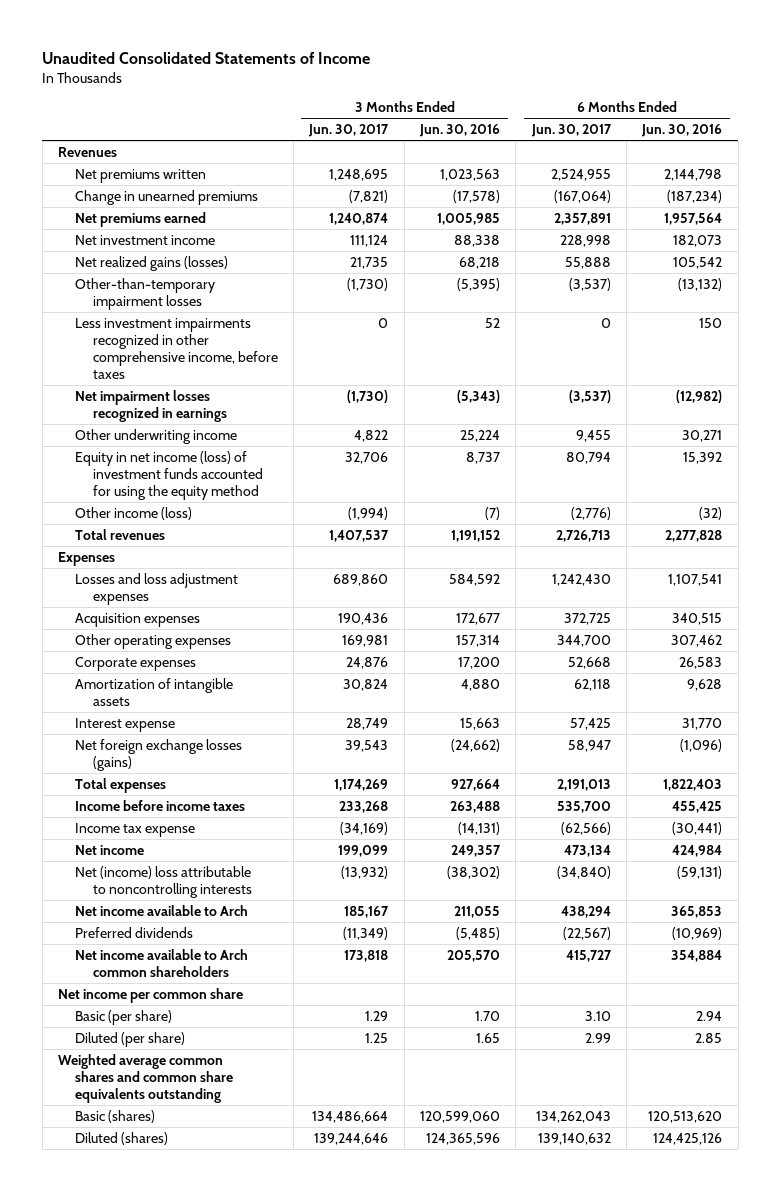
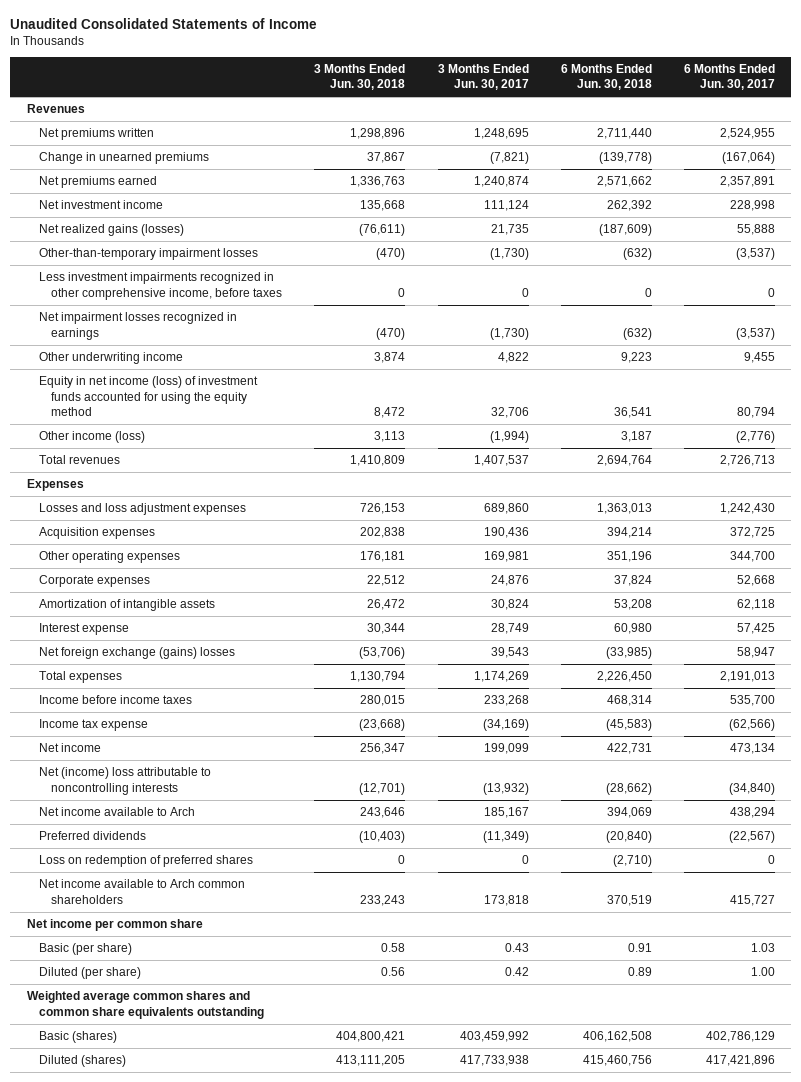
[418,124,500,138] Jun. 30, 2016 -> none
[641,124,723,138] Jun. 30, 2016 -> none
none -> [314,64,406,91] 3 Months Ended Jun. 30, 2018
none -> [560,64,652,91] 6 Months Ended Jun. 30, 2018
[75,738,243,771] Net foreign exchange losses (gains) -> [38,647,235,660] Net foreign exchange (gains) losses
none -> [38,855,253,868] Loss on redemption of preferred shares
[365,1010,389,1021] 1.29 -> [504,943,529,953] 0.43
[584,1010,611,1021] 3.10 -> [750,943,775,953] 1.03
[365,1032,389,1043] 1.25 -> [504,967,529,977] 0.42
[584,1032,611,1043] 2.99 -> [750,967,775,977] 1.00
[312,1110,389,1123] 134,486,664 -> [459,1031,529,1043] 403,459,992
[535,1110,611,1123] 134,262,043 -> [705,1031,775,1043] 402,786,129
[314,1132,389,1145] 139,244,646 -> [459,1055,529,1067] 417,733,938
[537,1132,611,1145] 139,140,632 -> [705,1055,775,1067] 417,421,896

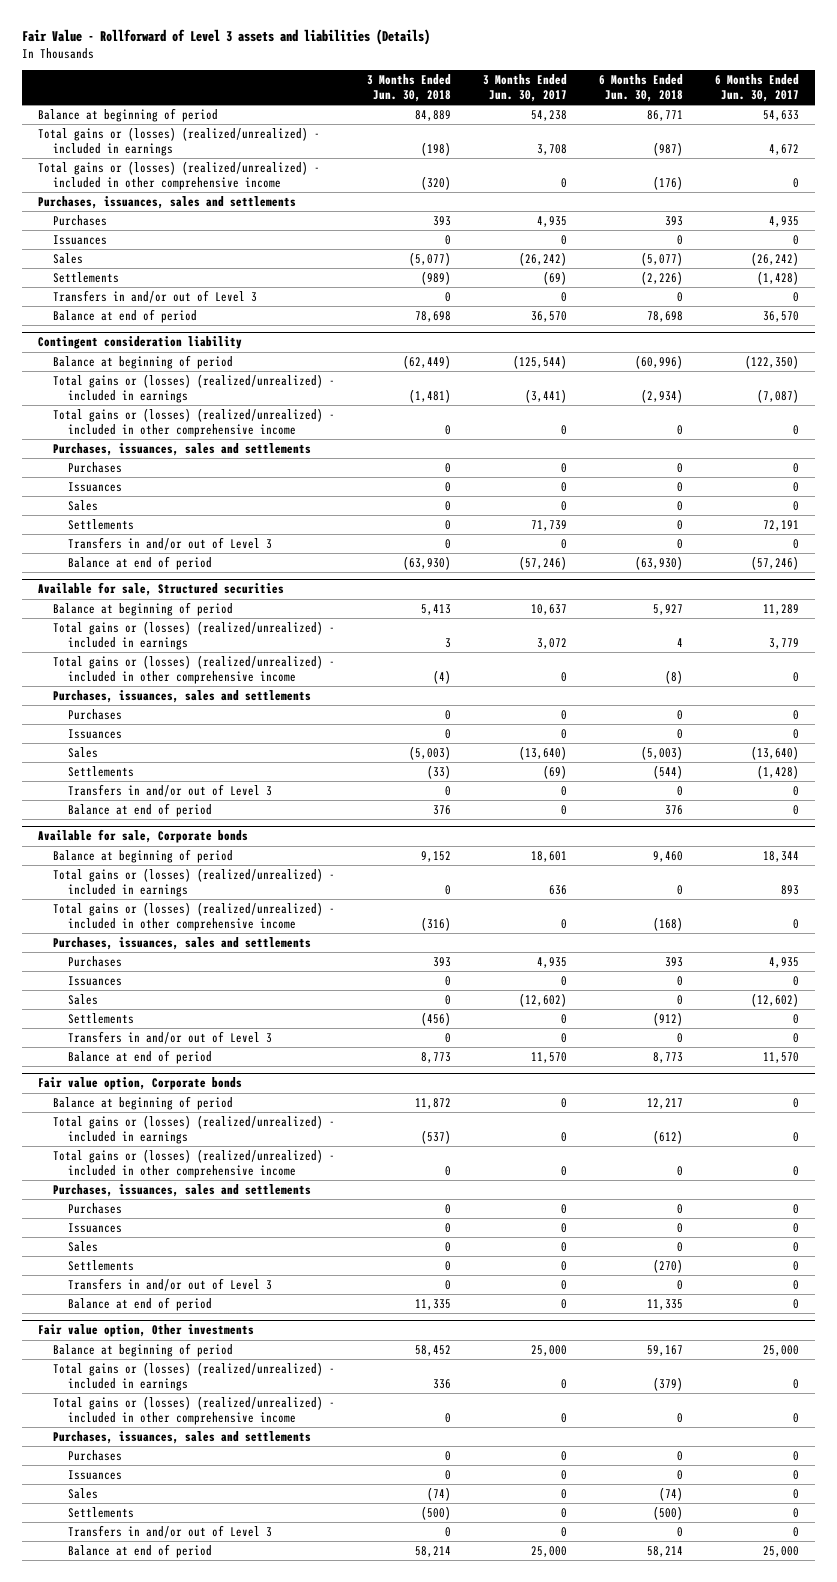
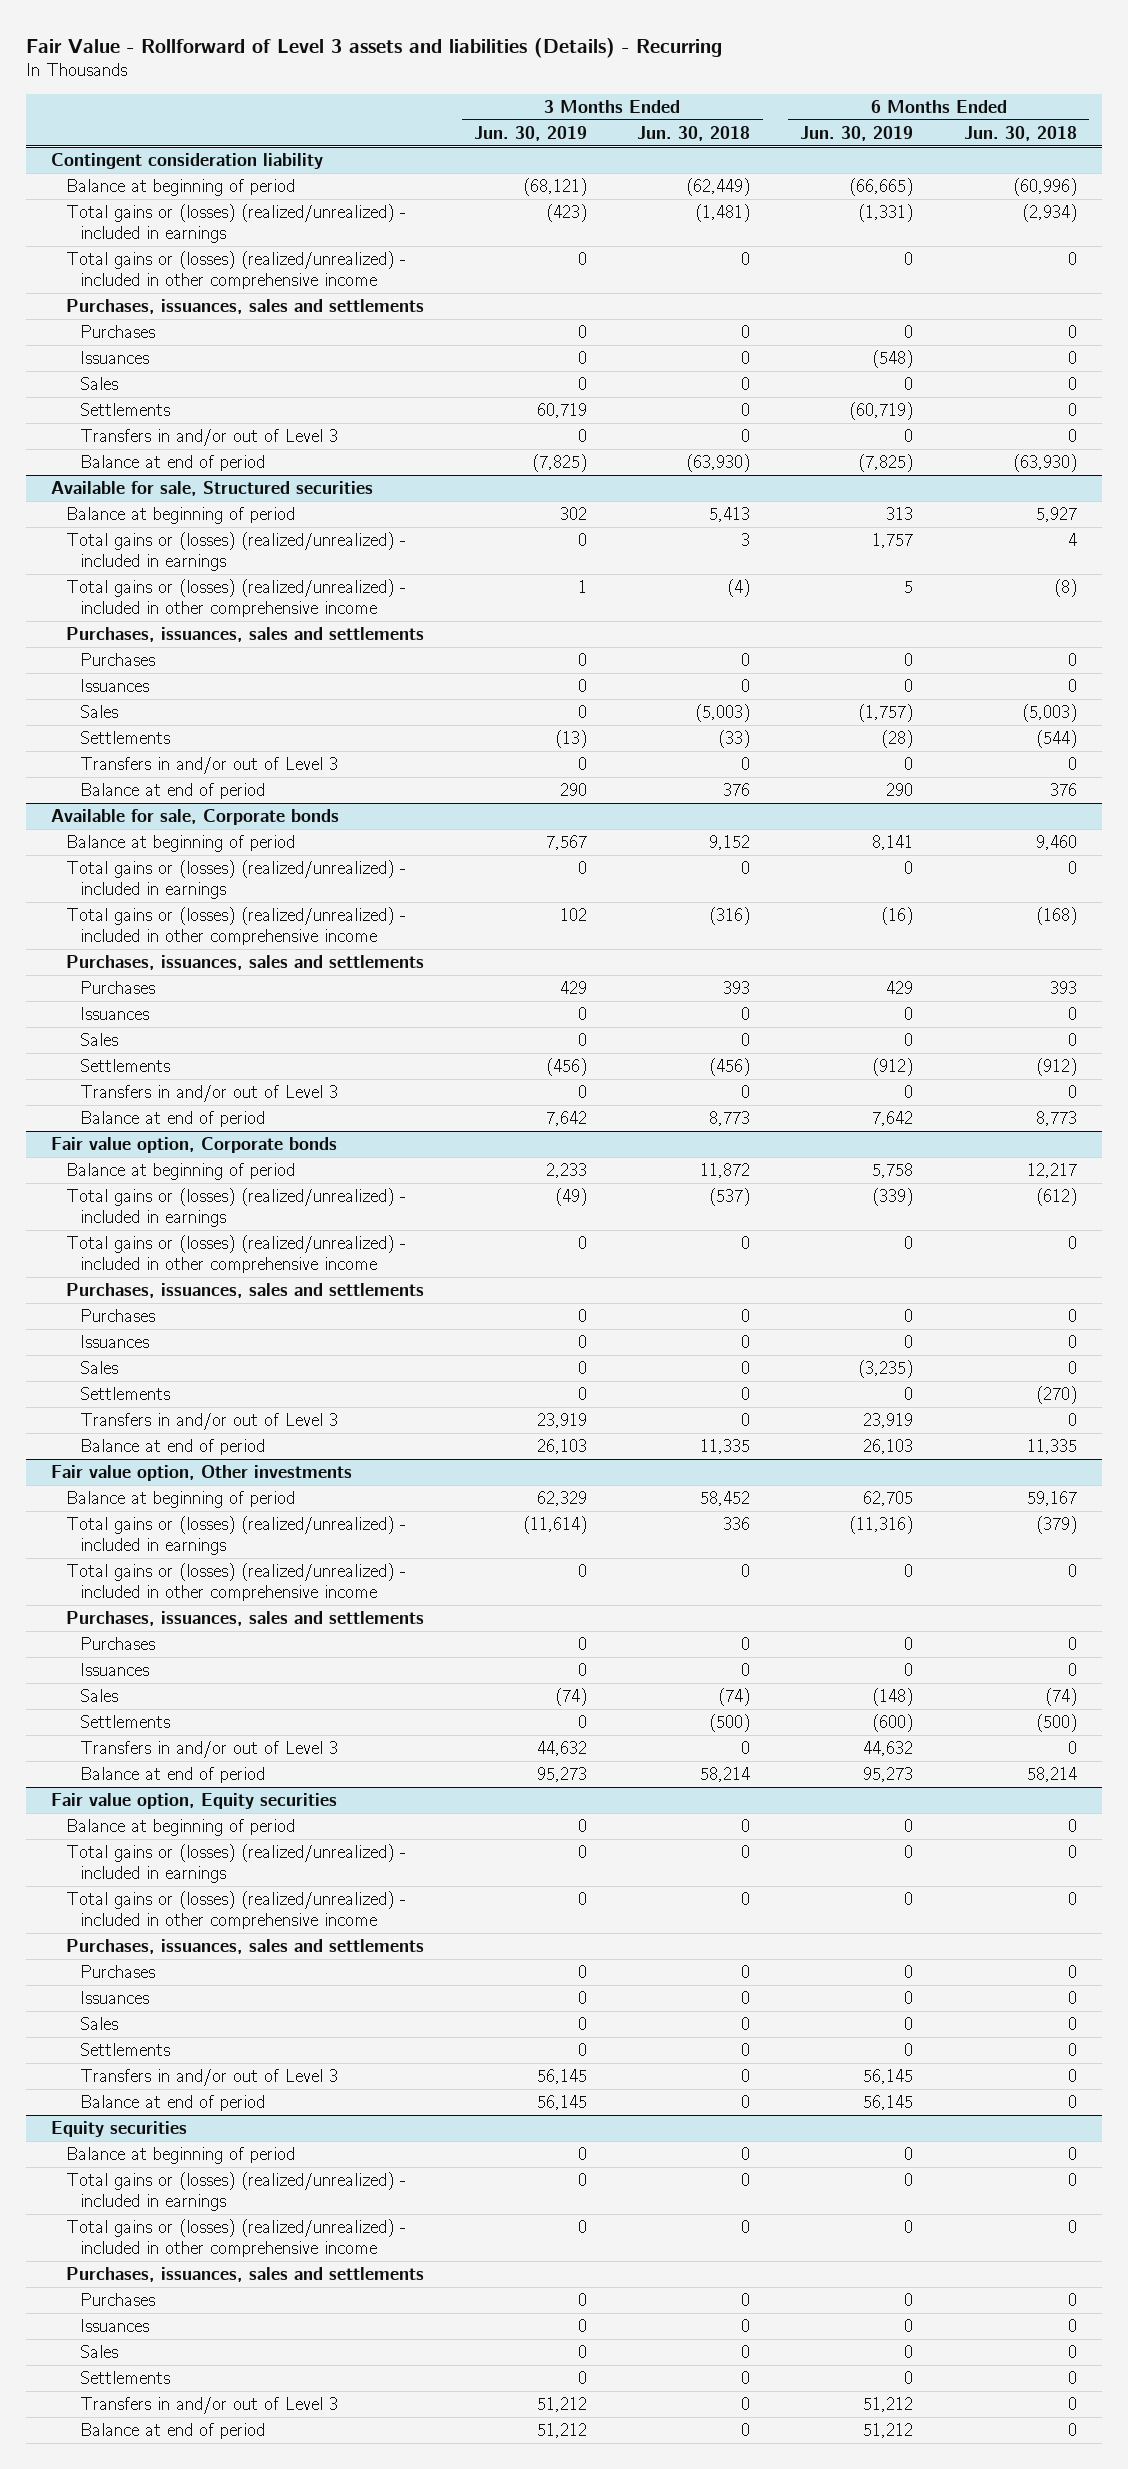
[21,28,430,45] Fair Value - Rollforward of Level 3 assets and liabilities (Details) -> [26,38,723,59] Fair Value - Rollforward of Level 3 assets and liabilities (Details) - Recurring
[482,73,567,102] 3 Months Ended Jun. 30, 2017 -> none
[714,73,799,102] 6 Months Ended Jun. 30, 2017 -> none
none -> [474,125,588,141] Jun. 30, 2019
none -> [800,125,914,141] Jun. 30, 2019
[37,107,218,122] Balance at beginning of period -> none
[37,126,320,156] Total gains or (losses) (realized/unrealized) - included in earnings -> none
[37,160,320,190] Total gains or (losses) (realized/unrealized) - included in other comprehensive income -> none
[37,195,296,209] Purchases, issuances, sales and settlements -> none
[53,214,108,226] Purchases -> none
[53,234,108,245] Issuances -> none
[53,252,84,264] Sales -> none
[53,271,120,283] Settlements -> none
[53,289,258,303] Transfers in and/or out of Level 3 -> none
[53,308,198,323] Balance at end of period -> none
none -> [51,1792,338,1809] Fair value option, Equity securities
none -> [65,1818,295,1836] Balance at beginning of period
none -> [65,1843,406,1884] Total gains or (losses) (realized/unrealized) - included in earnings
none -> [65,1890,406,1930] Total gains or (losses) (realized/unrealized) - included in other comprehensive income
none -> [65,1938,424,1954] Purchases, issuances, sales and settlements
none -> [80,1964,156,1978] Purchases
none -> [80,1990,150,2004] Issuances
none -> [80,2016,119,2030] Sales
none -> [80,2042,171,2056] Settlements
none -> [80,2068,339,2086] Transfers in and/or out of Level 3
none -> [80,2094,266,2111] Balance at end of period
none -> [51,2120,188,2137] Equity securities
none -> [65,2146,295,2164] Balance at beginning of period
none -> [65,2171,406,2212] Total gains or (losses) (realized/unrealized) - included in earnings
none -> [65,2218,406,2258] Total gains or (losses) (realized/unrealized) - included in other comprehensive income
none -> [65,2266,424,2282] Purchases, issuances, sales and settlements
none -> [80,2292,156,2306] Purchases
none -> [80,2318,150,2332] Issuances
none -> [80,2344,119,2358] Sales
none -> [80,2370,171,2384] Settlements
none -> [80,2396,339,2414] Transfers in and/or out of Level 3
none -> [80,2422,266,2439] Balance at end of period

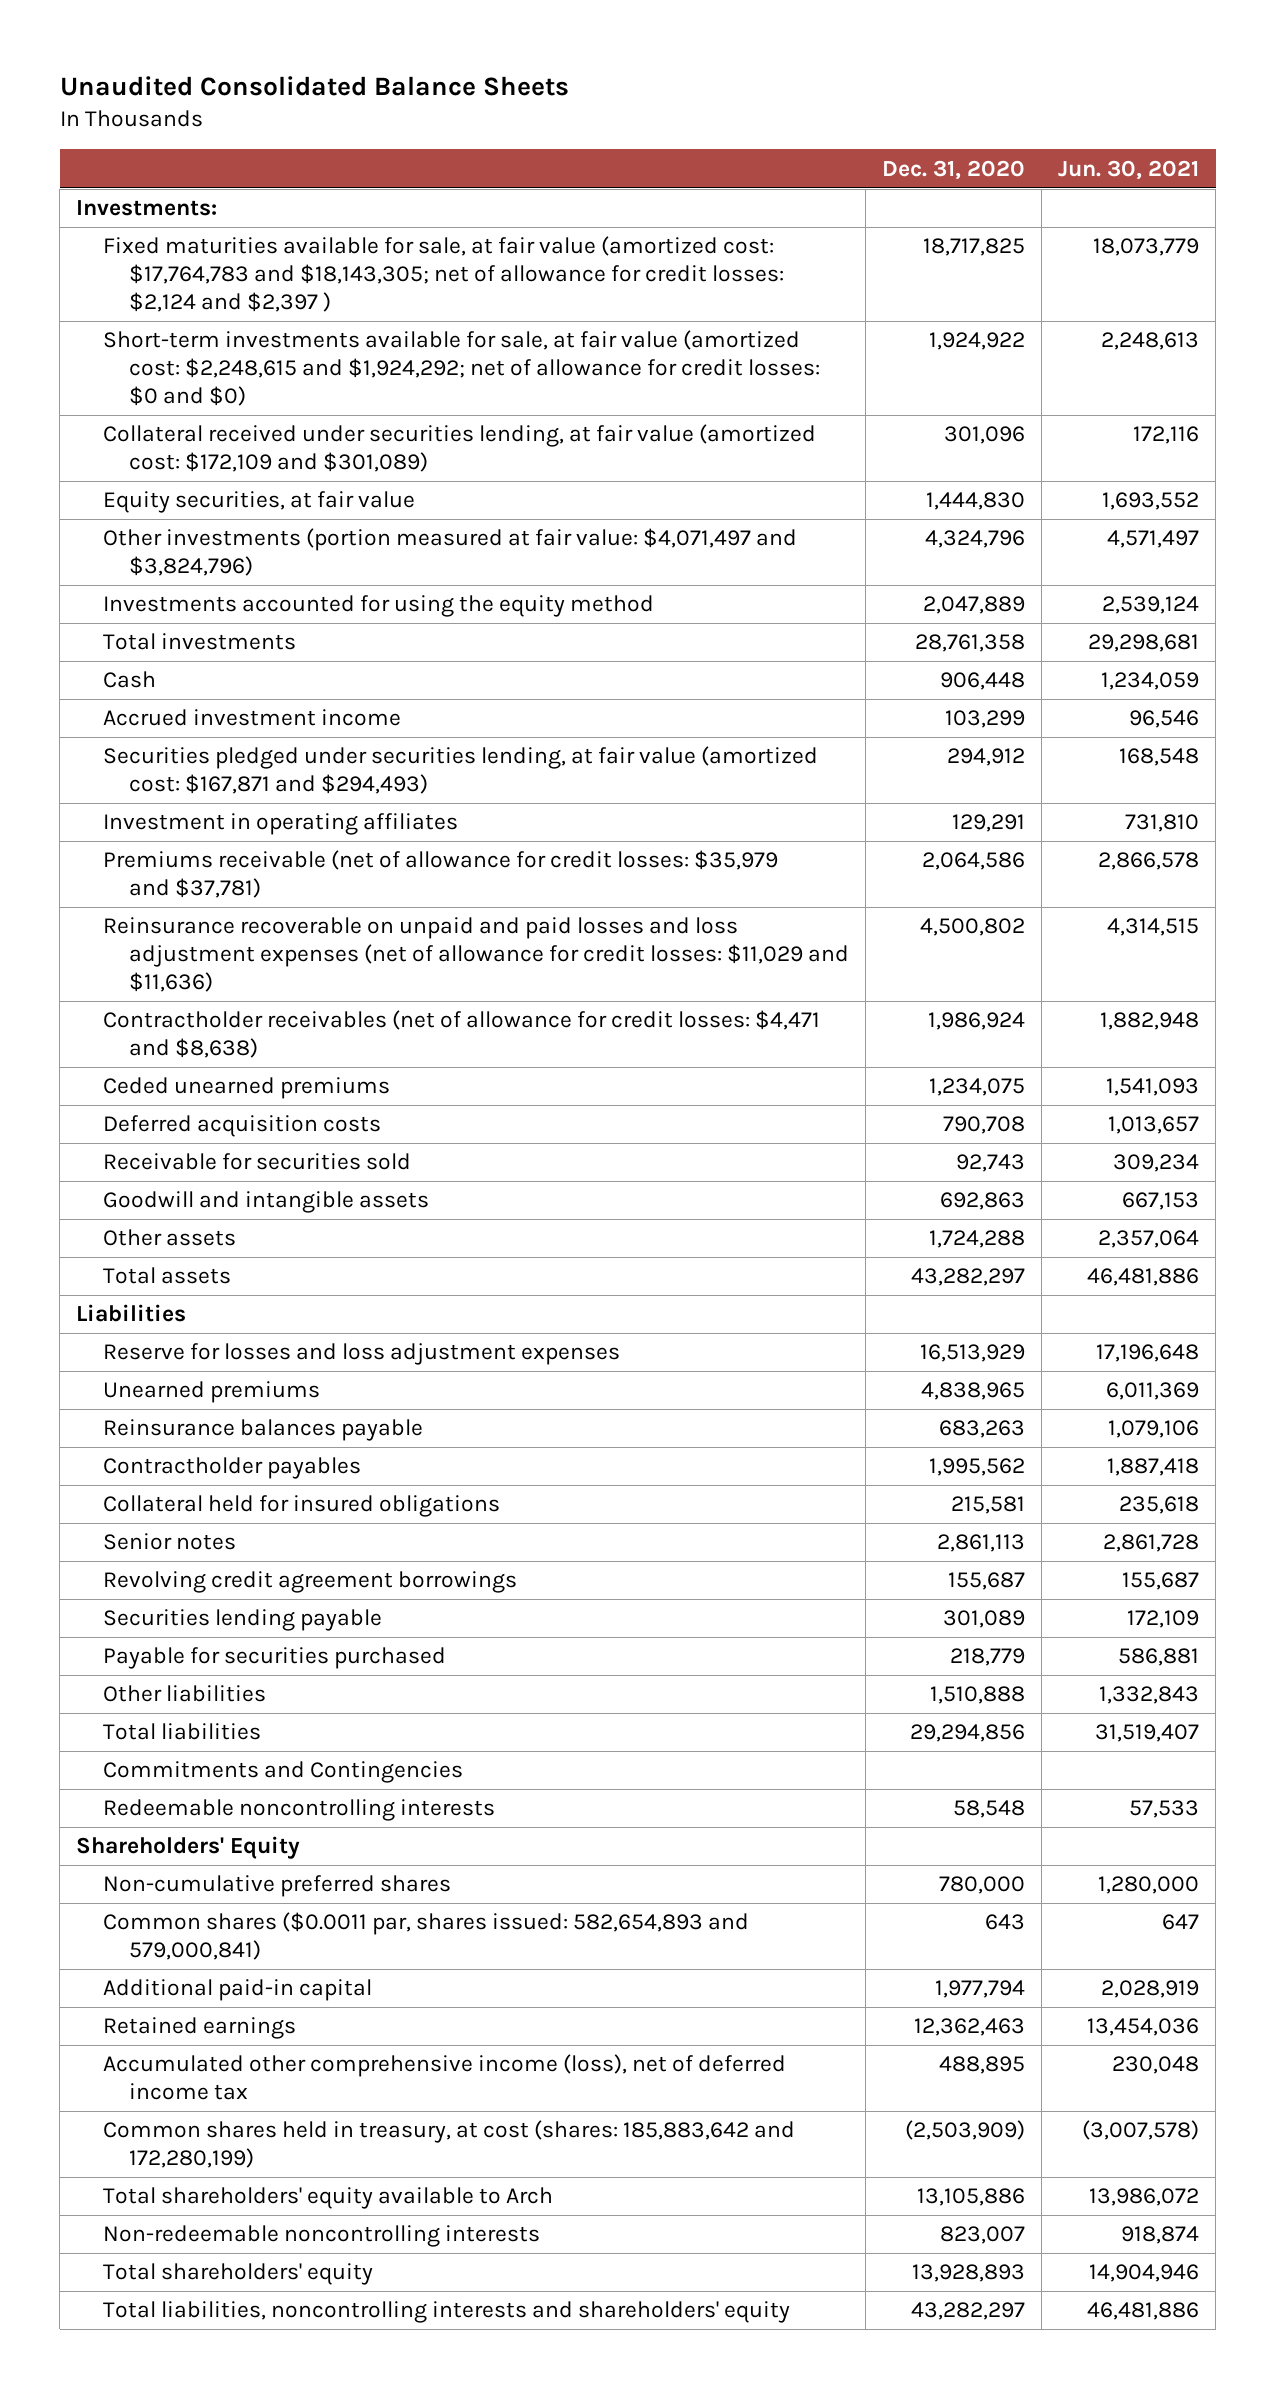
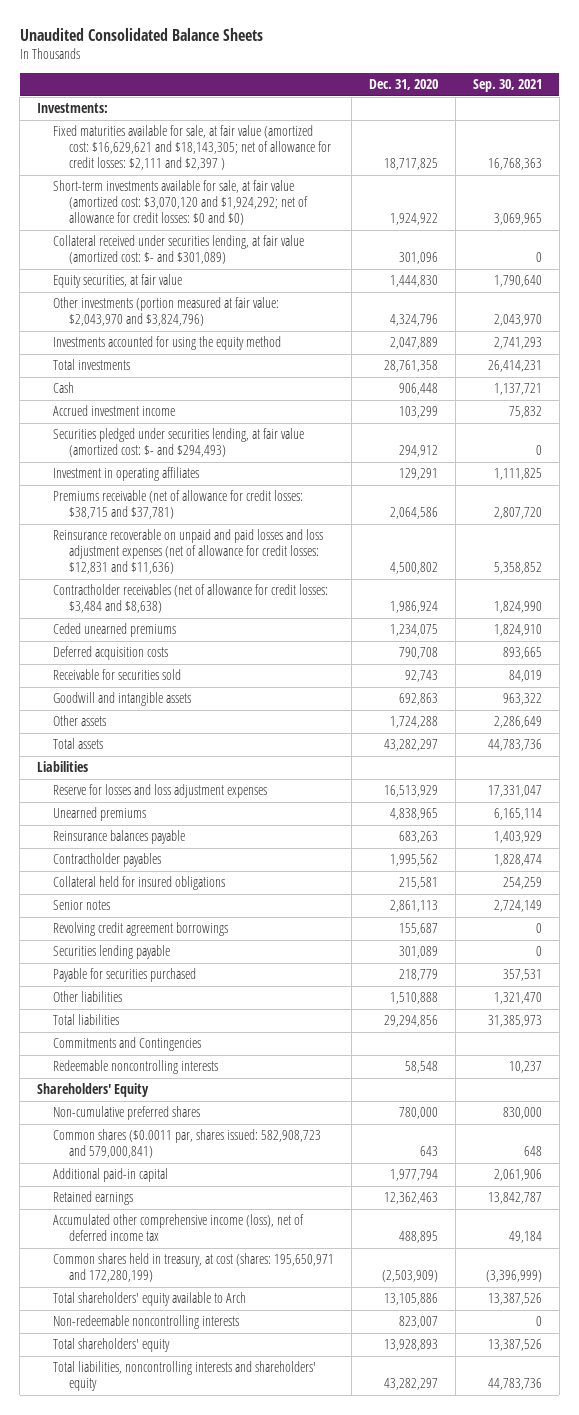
[1058,159,1200,180] Jun. 30, 2021 -> none
none -> [472,79,542,93] Sep. 30, 2021
[102,236,785,312] Fixed maturities available for sale, at fair value (amortized cost: $17,764,783 and $18,143,305; net of allowance for credit losses: $2,124 and $2,397 ) -> [53,125,332,171] Fixed maturities available for sale, at fair value (amortized cost: $16,629,621 and $18,143,305; net of allowance for credit losses: $2,111 and $2,397 )
[102,330,821,406] Short-term investments available for sale, at fair value (amortized cost: $2,248,615 and $1,924,292; net of allowance for credit losses: $0 and $0) -> [53,180,309,226] Short-term investments available for sale, at fair value (amortized cost: $3,070,120 and $1,924,292; net of allowance for credit losses: $0 and $0)
[102,424,816,473] Collateral received under securities lending, at fair value (amortized cost: $172,109 and $301,089) -> [53,235,305,265] Collateral received under securities lending, at fair value (amortized cost: $- and $301,089)
[102,528,797,577] Other investments (portion measured at fair value: $4,071,497 and $3,824,796) -> [53,297,280,327] Other investments (portion measured at fair value: $2,043,970 and $3,824,796)
[102,746,818,795] Securities pledged under securities lending, at fair value (amortized cost: $167,871 and $294,493) -> [53,428,305,458] Securities pledged under securities lending, at fair value (amortized cost: $- and $294,493)
[102,850,778,899] Premiums receivable (net of allowance for credit losses: $35,979 and $37,781) -> [53,490,304,520] Premiums receivable (net of allowance for credit losses: $38,715 and $37,781)
[102,917,850,992] Reinsurance recoverable on unpaid and paid losses and loss adjustment expenses (net of allowance for credit losses: $11,029 and $11,636) -> [53,529,324,575] Reinsurance recoverable on unpaid and paid losses and loss adjustment expenses (net of allowance for credit losses: $12,831 and $11,636)
[102,1010,820,1059] Contractholder receivables (net of allowance for credit losses: $4,471 and $8,638) -> [53,584,329,614] Contractholder receivables (net of allowance for credit losses: $3,484 and $8,638)
[102,1912,749,1961] Common shares ($0.0011 par, shares issued: 582,654,893 and 579,000,841) -> [53,1129,322,1159] Common shares ($0.0011 par, shares issued: 582,908,723 and 579,000,841)
[102,2120,795,2169] Common shares held in treasury, at cost (shares: 185,883,642 and 172,280,199) -> [53,1253,335,1283] Common shares held in treasury, at cost (shares: 195,650,971 and 172,280,199)

